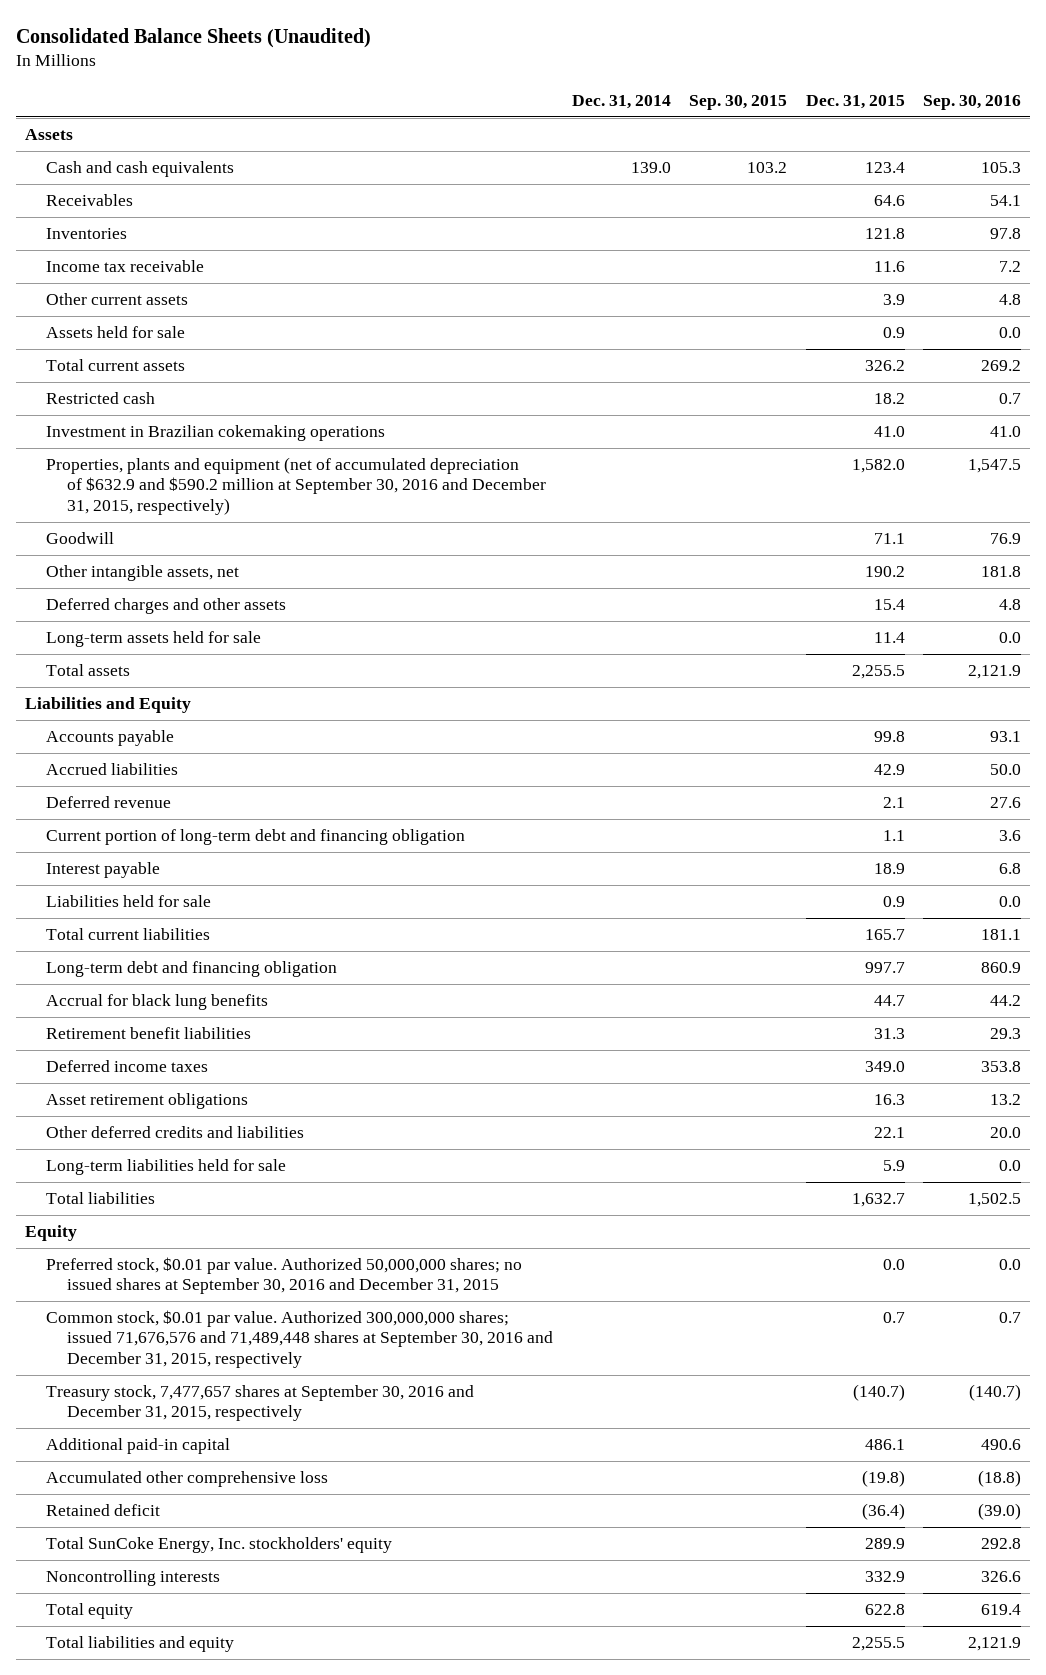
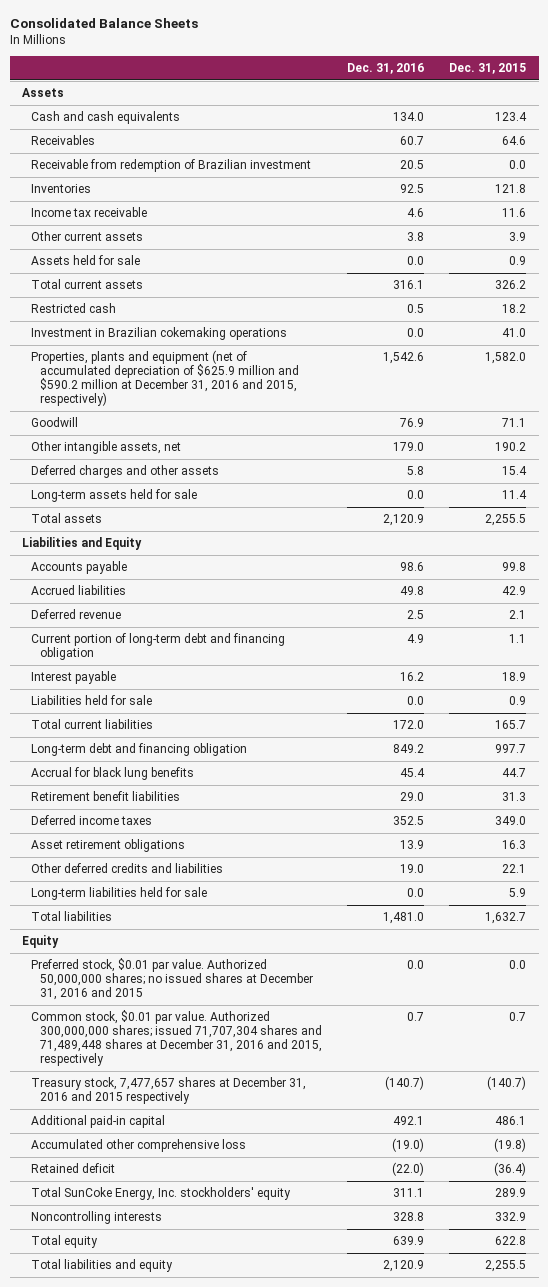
[15,27,371,48] Consolidated Balance Sheets (Unaudited) -> [9,18,198,29] Consolidated Balance Sheets
[571,94,671,109] Dec. 31, 2014 -> none
[689,94,788,110] Sep. 30, 2015 -> none
[923,94,1022,110] Sep. 30, 2016 -> none
none -> [346,63,424,75] Dec. 31, 2016
none -> [31,158,312,172] Receivable from redemption of Brazilian investment
[46,457,547,515] Properties, plants and equipment (net of accumulated depreciation of $632.9 and $590.2 million at September 30, 2016 and December 31, 2015, respectively) -> [31,349,299,407] Properties, plants and equipment (net of accumulated depreciation of $625.9 million and $590.2 million at December 31, 2016 and 2015, respectively)
[46,1257,523,1295] Preferred stock, $0.01 par value. Authorized 50,000,000 shares; no issued shares at September 30, 2016 and December 31, 2015 -> [31,957,313,1001] Preferred stock, $0.01 par value. Authorized 50,000,000 shares; no issued shares at December 31, 2016 and 2015
[46,1310,554,1368] Common stock, $0.01 par value. Authorized 300,000,000 shares; issued 71,676,576 and 71,489,448 shares at September 30, 2016 and December 31, 2015, respectively -> [31,1009,322,1067] Common stock, $0.01 par value. Authorized 300,000,000 shares; issued 71,707,304 shares and 71,489,448 shares at December 31, 2016 and 2015, respectively
[46,1385,475,1422] Treasury stock, 7,477,657 shares at September 30, 2016 and December 31, 2015, respectively -> [31,1076,307,1105] Treasury stock, 7,477,657 shares at December 31, 2016 and 2015 respectively

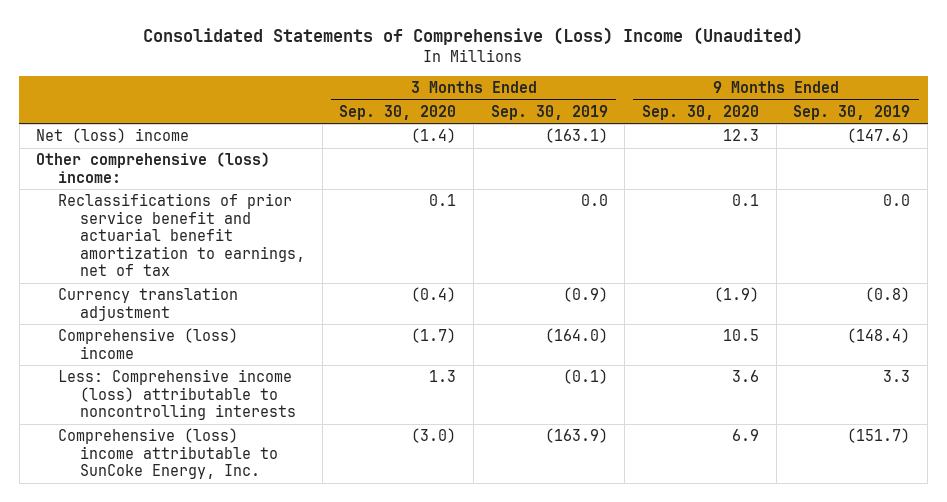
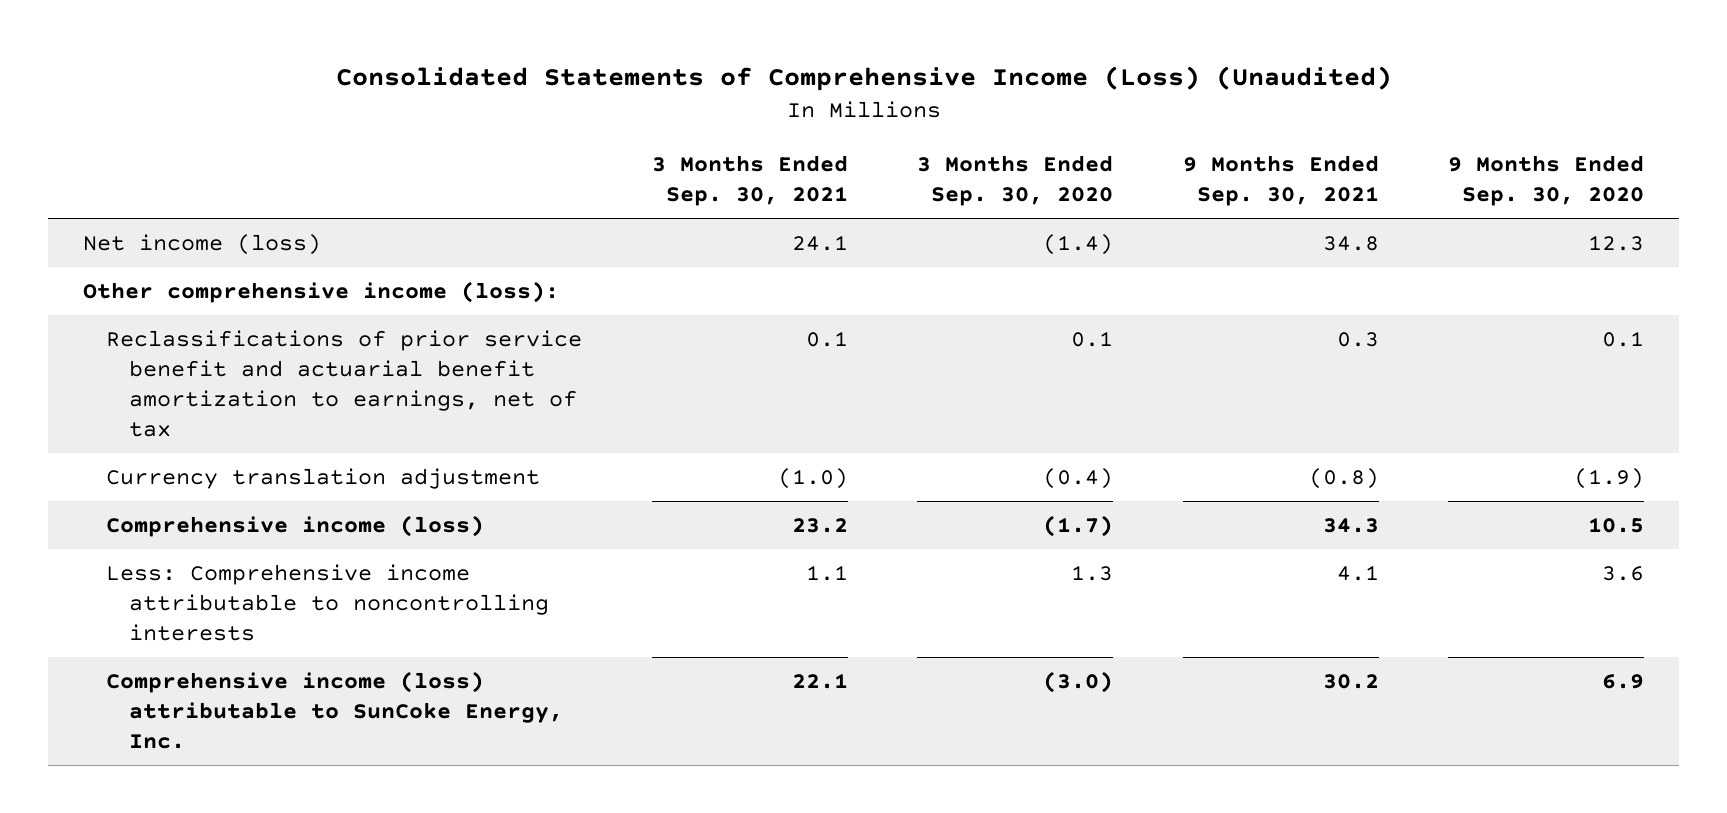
[143,26,804,45] Consolidated Statements of Comprehensive (Loss) Income (Unaudited) -> [335,65,1392,91] Consolidated Statements of Comprehensive Income (Loss) (Unaudited)
[490,104,608,120] Sep. 30, 2019 -> none
[793,104,911,120] Sep. 30, 2019 -> none
none -> [651,155,848,207] 3 Months Ended Sep. 30, 2021
none -> [1182,155,1379,207] 9 Months Ended Sep. 30, 2021
[36,128,190,144] Net (loss) income -> [82,233,321,255] Net income (loss)
[36,152,271,183] Other comprehensive (loss) income: -> [82,280,559,303] Other comprehensive income (loss):
[58,328,239,359] Comprehensive (loss) income -> [106,514,485,537] Comprehensive income (loss)
[58,369,297,421] Less: Comprehensive income (loss) attributable to noncontrolling interests -> [106,563,550,641] Less: Comprehensive income attributable to noncontrolling interests
[58,428,279,480] Comprehensive (loss) income attributable to SunCoke Energy, Inc. -> [106,670,564,749] Comprehensive income (loss) attributable to SunCoke Energy, Inc.

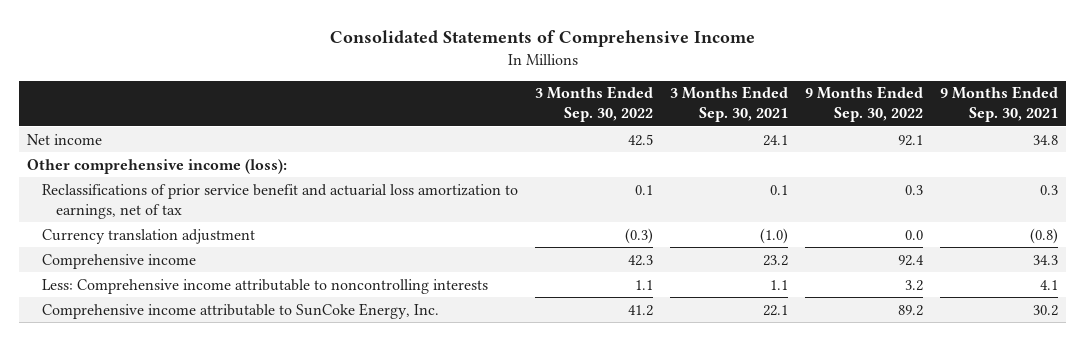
[335,65,1392,91] Consolidated Statements of Comprehensive Income (Loss) (Unaudited) -> [329,30,755,48] Consolidated Statements of Comprehensive Income
[917,155,1114,207] 3 Months Ended Sep. 30, 2020 -> none
[1448,155,1645,207] 9 Months Ended Sep. 30, 2020 -> none
none -> [534,86,653,123] 3 Months Ended Sep. 30, 2022
none -> [804,86,923,123] 9 Months Ended Sep. 30, 2022
[82,233,321,255] Net income (loss) -> [27,133,103,145] Net income
[106,329,583,437] Reclassifications of prior service benefit and actuarial benefit amortization to earnings, net of tax -> [41,183,518,219] Reclassifications of prior service benefit and actuarial loss amortization to earnings, net of tax
[106,514,485,537] Comprehensive income (loss) -> [41,253,196,269] Comprehensive income
[106,670,564,749] Comprehensive income (loss) attributable to SunCoke Energy, Inc. -> [41,302,439,319] Comprehensive income attributable to SunCoke Energy, Inc.

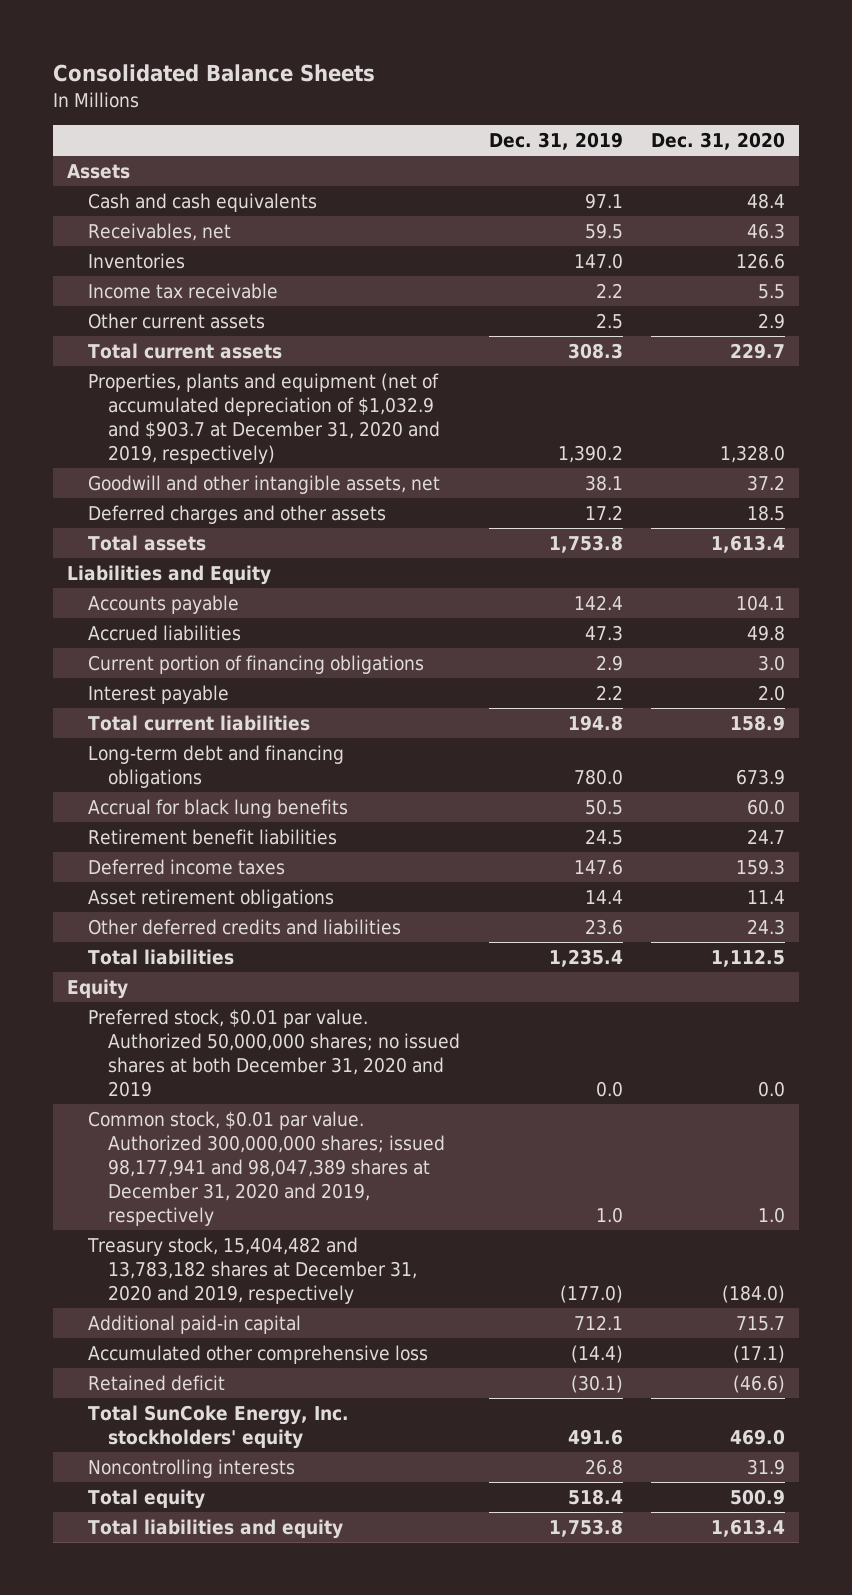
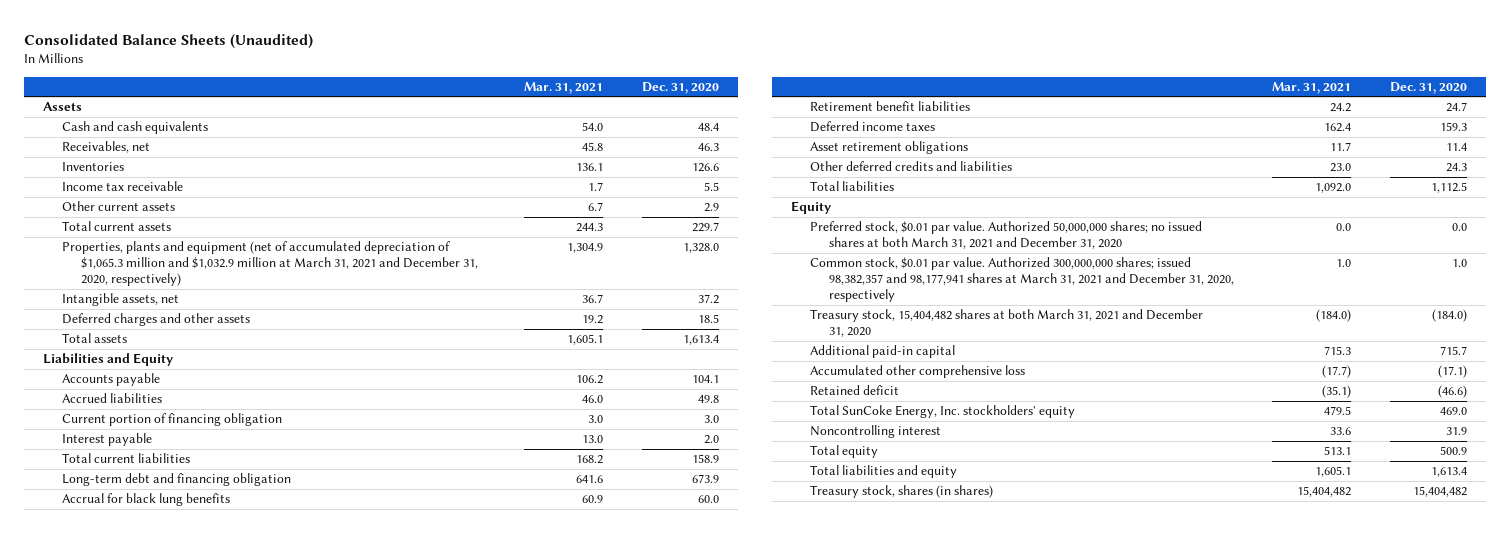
[52,64,375,83] Consolidated Balance Sheets -> [24,33,314,49] Consolidated Balance Sheets (Unaudited)
[488,132,623,151] Dec. 31, 2019 -> none
none -> [524,81,604,94] Mar. 31, 2021
[87,372,441,464] Properties, plants and equipment (net of accumulated depreciation of $1,032.9 and $903.7 at December 31, 2020 and 2019, respectively) -> [62,241,479,287] Properties, plants and equipment (net of accumulated depreciation of $1,065.3 million and $1,032.9 million at March 31, 2021 and December 31, 2020, respectively)
[87,474,440,494] Goodwill and other intangible assets, net -> [62,293,180,307] Intangible assets, net
[87,654,424,674] Current portion of financing obligations -> [62,413,283,427] Current portion of financing obligation
[87,744,344,788] Long-term debt and financing obligations -> [62,473,292,487] Long-term debt and financing obligation
[87,1008,461,1097] Preferred stock, $0.01 par value. Authorized 50,000,000 shares; no issued shares at both December 31, 2020 and 2019 -> [809,221,1202,250] Preferred stock, $0.01 par value. Authorized 50,000,000 shares; no issued shares at both March 31, 2021 and December 31, 2020
[87,1110,446,1226] Common stock, $0.01 par value. Authorized 300,000,000 shares; issued 98,177,941 and 98,047,389 shares at December 31, 2020 and 2019, respectively -> [809,257,1234,303] Common stock, $0.01 par value. Authorized 300,000,000 shares; issued 98,382,357 and 98,177,941 shares at March 31, 2021 and December 31, 2020, respectively
[86,1236,418,1304] Treasury stock, 15,404,482 and 13,783,182 shares at December 31, 2020 and 2019, respectively -> [809,309,1203,338] Treasury stock, 15,404,482 shares at both March 31, 2021 and December 31, 2020
[87,1458,295,1478] Noncontrolling interests -> [809,425,941,439] Noncontrolling interest
none -> [809,485,993,499] Treasury stock, shares (in shares)

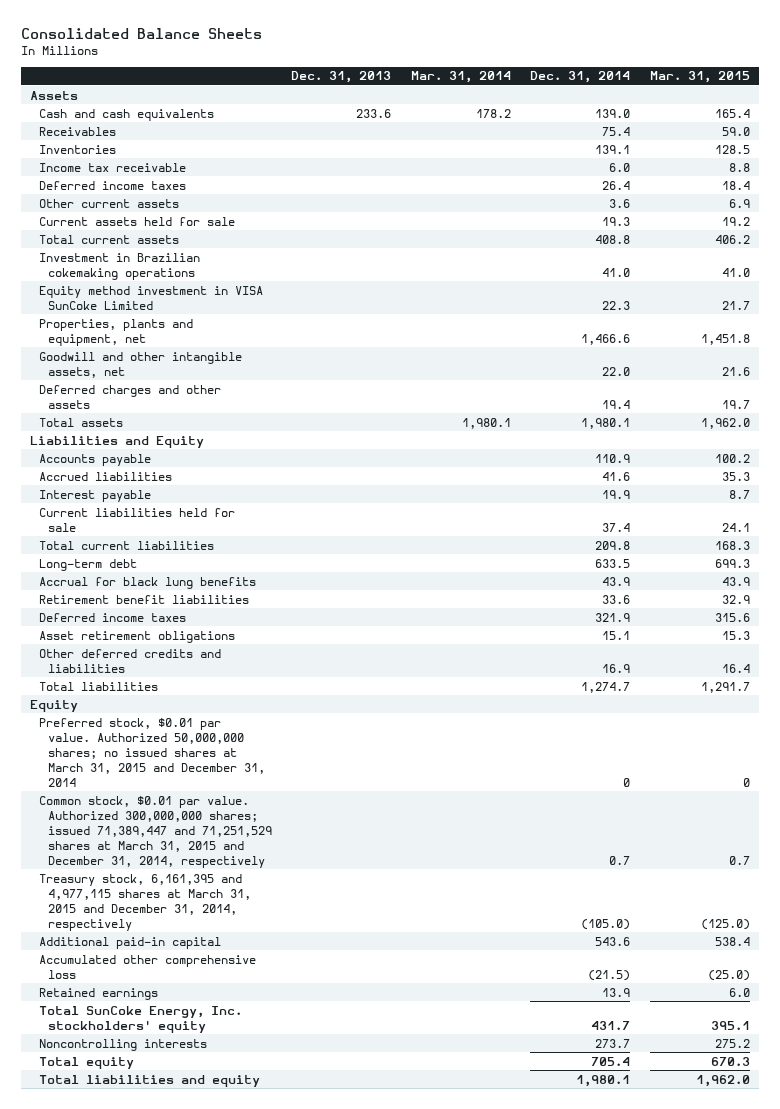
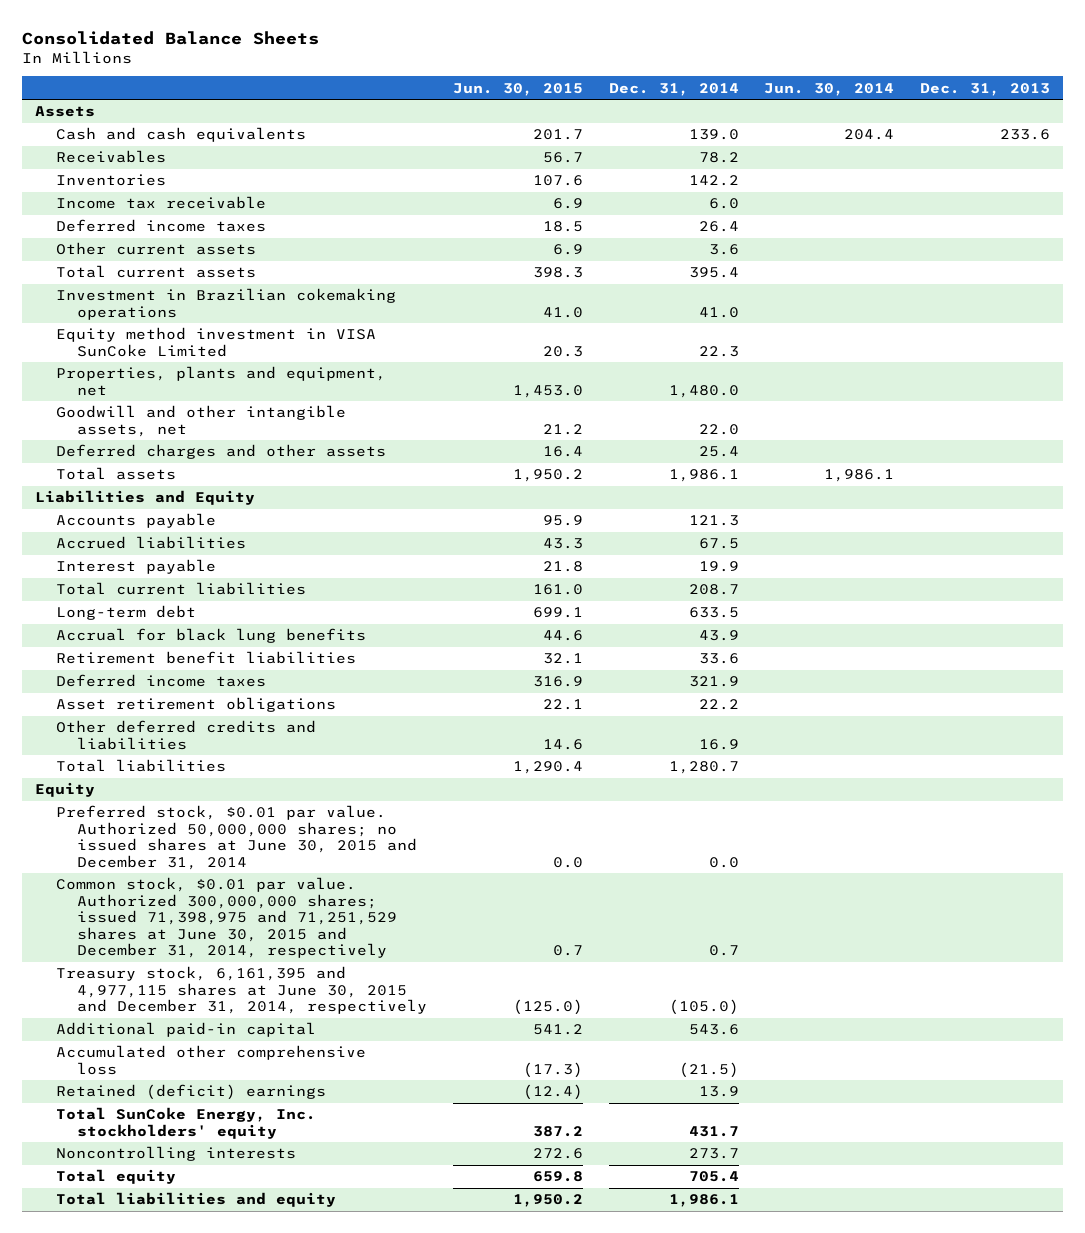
[410,71,511,84] Mar. 31, 2014 -> none
[649,71,750,84] Mar. 31, 2015 -> none
none -> [453,82,584,96] Jun. 30, 2015
none -> [764,82,895,96] Jun. 30, 2014
[602,126,631,136] 75.4 -> [698,152,739,164] 78.2
[595,144,631,154] 139.1 -> [688,175,739,187] 142.2
[39,216,236,226] Current assets held for sale -> none
[595,234,631,244] 408.8 -> [688,267,739,279] 395.4
[581,333,631,345] 1,466.6 -> [668,384,739,398] 1,480.0
[602,399,631,409] 19.4 -> [698,446,739,458] 25.4
[581,417,631,429] 1,980.1 -> [668,469,739,483] 1,986.1
[595,453,631,463] 110.9 -> [688,515,739,527] 121.3
[602,471,631,481] 41.6 -> [698,538,739,550] 67.5
[39,507,236,532] Current liabilities held for sale -> none
[595,540,631,550] 209.8 -> [688,584,739,596] 208.7
[602,630,631,640] 15.1 -> [698,699,739,711] 22.2
[581,681,631,693] 1,274.7 -> [668,761,739,775] 1,280.7
[39,717,265,787] Preferred stock, $0.01 par value. Authorized 50,000,000 shares; no issued shares at March 31, 2015 and December 31, 2014 -> [56,805,418,870] Preferred stock, $0.01 par value. Authorized 50,000,000 shares; no issued shares at June 30, 2015 and December 31, 2014
[623,777,631,787] 0 -> [708,856,739,868] 0.0
[39,795,272,868] Common stock, $0.01 par value. Authorized 300,000,000 shares; issued 71,389,447 and 71,251,529 shares at March 31, 2015 and December 31, 2014, respectively -> [56,877,398,959] Common stock, $0.01 par value. Authorized 300,000,000 shares; issued 71,398,975 and 71,251,529 shares at June 30, 2015 and December 31, 2014, respectively
[39,873,251,931] Treasury stock, 6,161,395 and 4,977,115 shares at March 31, 2015 and December 31, 2014, respectively -> [56,966,428,1015] Treasury stock, 6,161,395 and 4,977,115 shares at June 30, 2015 and December 31, 2014, respectively
[39,987,159,1000] Retained earnings -> [56,1084,327,1101] Retained (deficit) earnings
[576,1074,631,1087] 1,980.1 -> [668,1194,739,1208] 1,986.1

